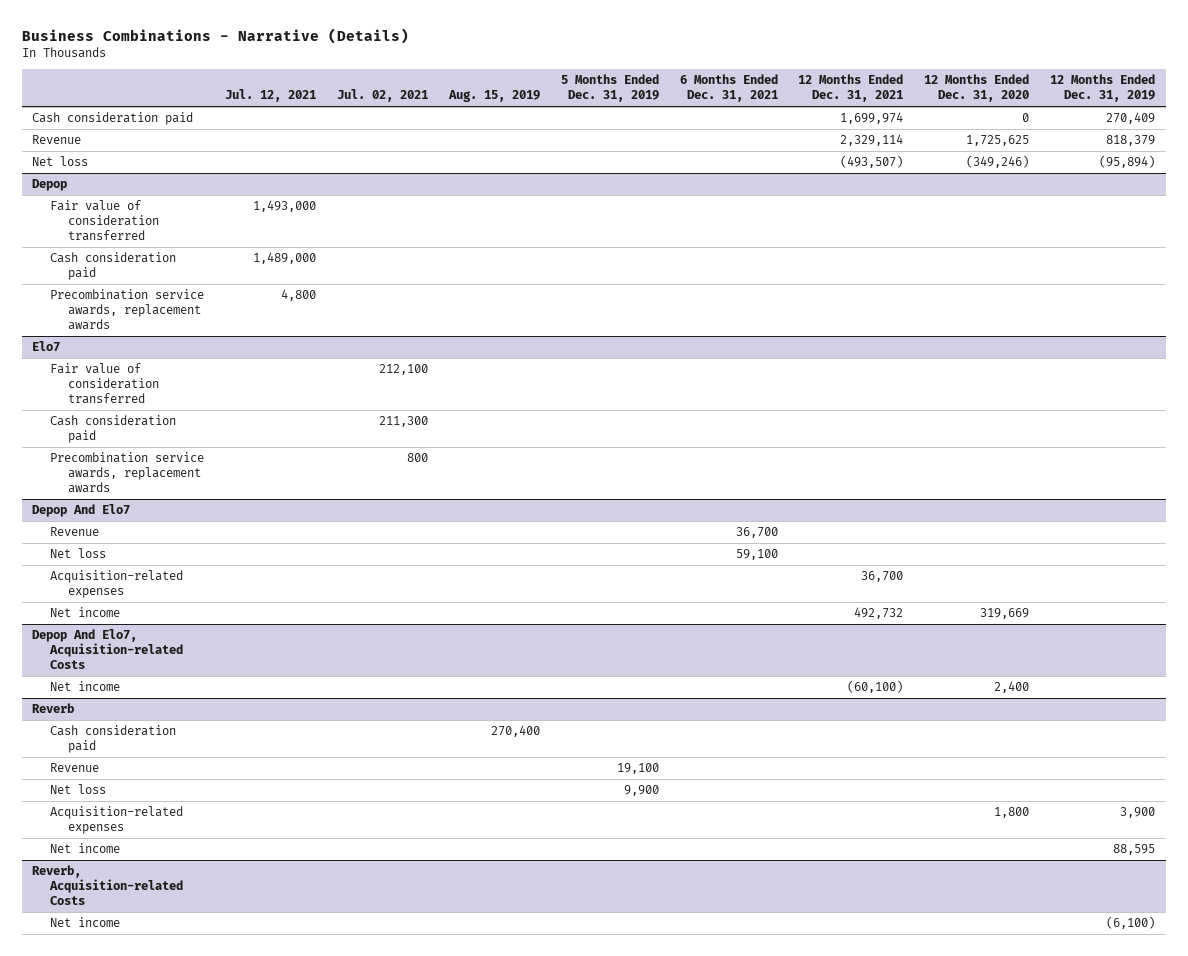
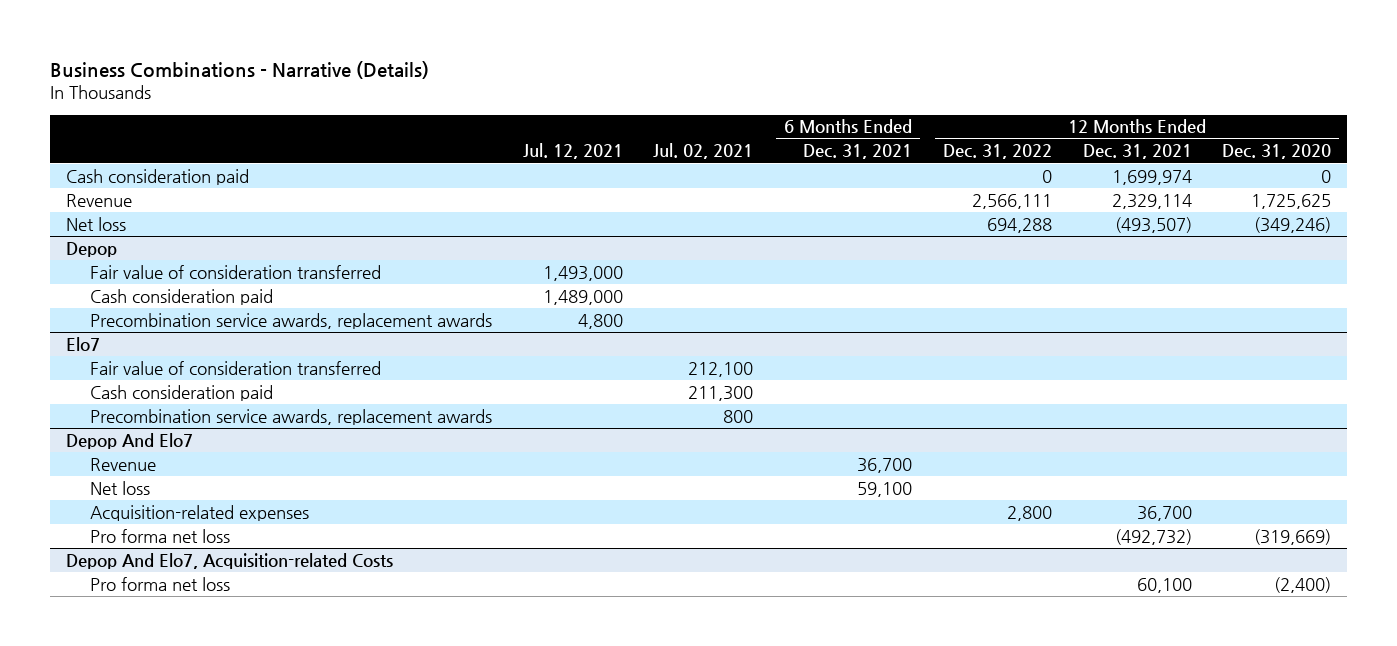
[447,90,540,103] Aug. 15, 2019 -> none
[560,74,659,103] 5 Months Ended Dec. 31, 2019 -> none
[1050,74,1156,103] 12 Months Ended Dec. 31, 2019 -> none
none -> [942,144,1052,160] Dec. 31, 2022
[49,607,120,618] Net income -> [89,528,230,543] Pro forma net loss
[854,607,904,620] 492,732 -> [1114,528,1192,545] (492,732)
[980,608,1030,620] 319,669 -> [1254,528,1332,545] (319,669)
[32,703,75,714] Reverb -> none
[49,725,176,754] Cash consideration paid -> none
[49,763,99,773] Revenue -> none
[49,784,106,795] Net loss -> none
[49,806,183,835] Acquisition-related expenses -> none
[49,843,120,854] Net income -> none
[32,865,183,906] Reverb, Acquisition-related Costs -> none
[49,917,120,928] Net income -> none
[49,681,120,692] Net income -> [89,576,230,591] Pro forma net loss
[847,680,904,694] (60,100) -> [1136,577,1192,593] 60,100
[994,681,1030,694] 2,400 -> [1274,576,1332,593] (2,400)

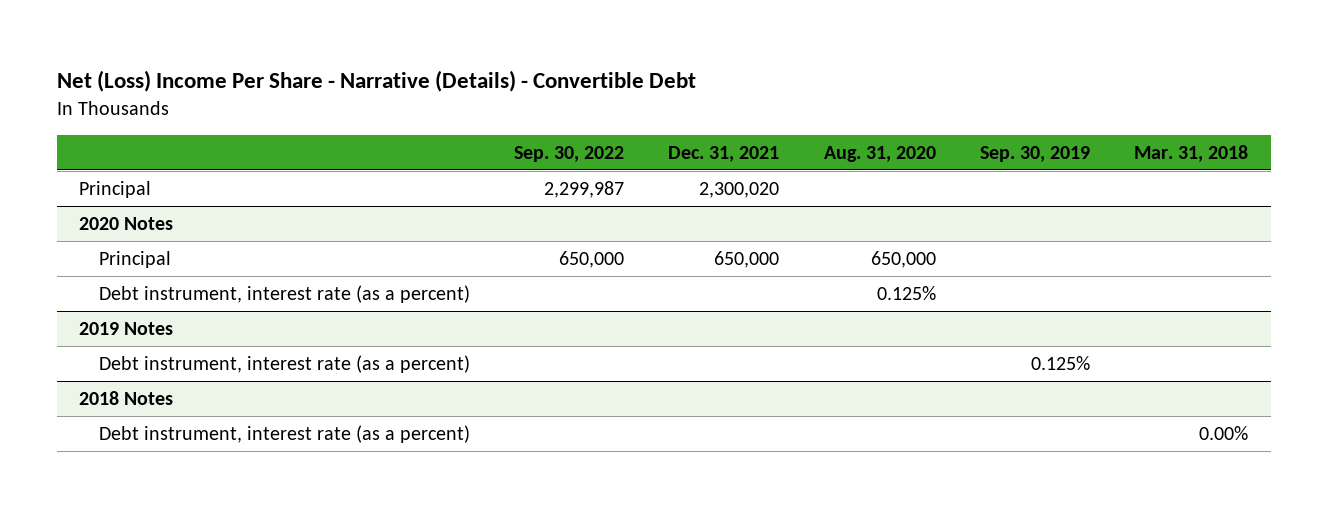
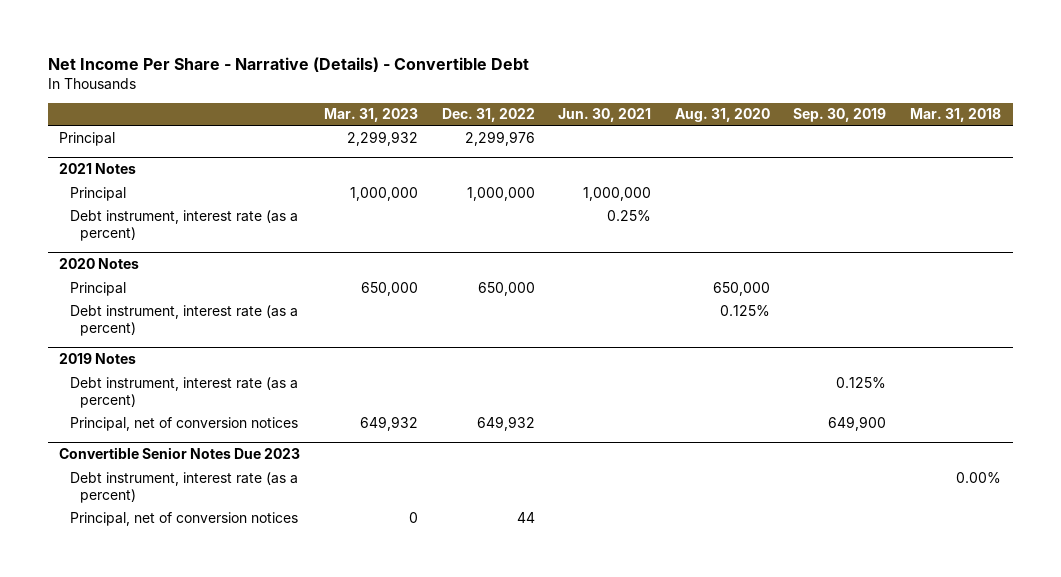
[57,70,697,93] Net (Loss) Income Per Share - Narrative (Details) - Convertible Debt -> [47,56,529,72] Net Income Per Share - Narrative (Details) - Convertible Debt
[514,146,625,163] Sep. 30, 2022 -> none
[668,146,780,163] Dec. 31, 2021 -> none
none -> [324,108,419,123] Mar. 31, 2023
none -> [441,108,535,123] Dec. 31, 2022
none -> [558,108,652,123] Jun. 30, 2021
none -> [59,163,137,175] 2021 Notes
none -> [69,186,126,201] Principal
none -> [69,209,298,242] Debt instrument, interest rate (as a percent)
none -> [69,416,298,431] Principal, net of conversion notices
[79,390,174,405] 2018 Notes -> [59,447,301,460] Convertible Senior Notes Due 2023
none -> [69,511,298,526] Principal, net of conversion notices

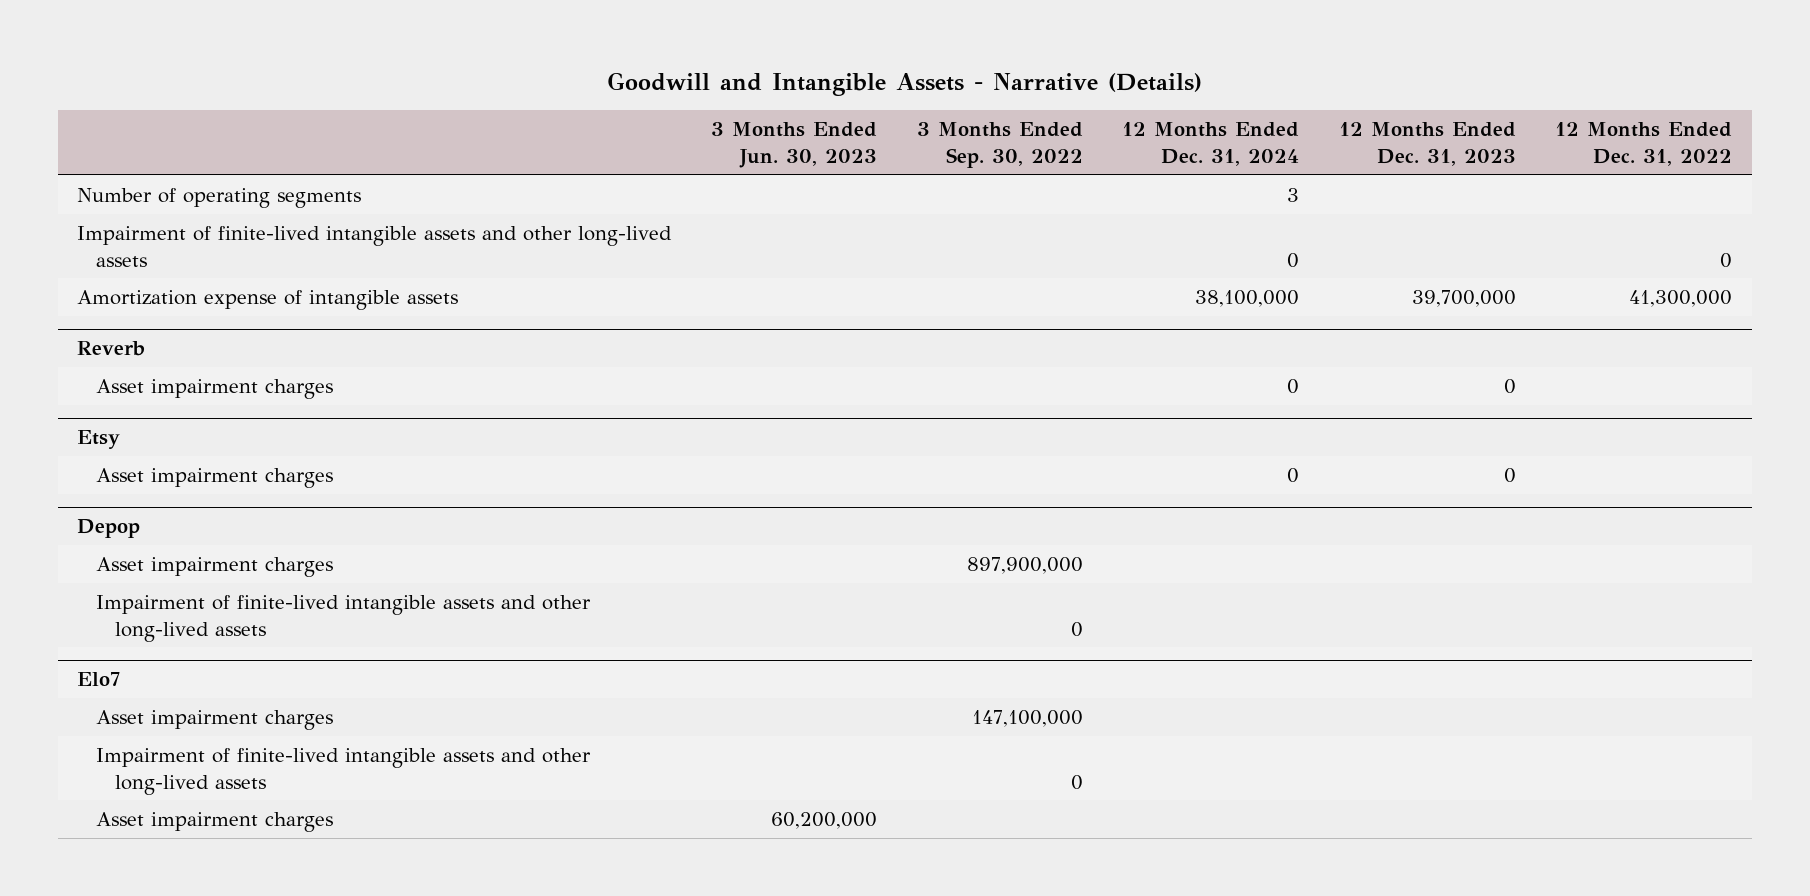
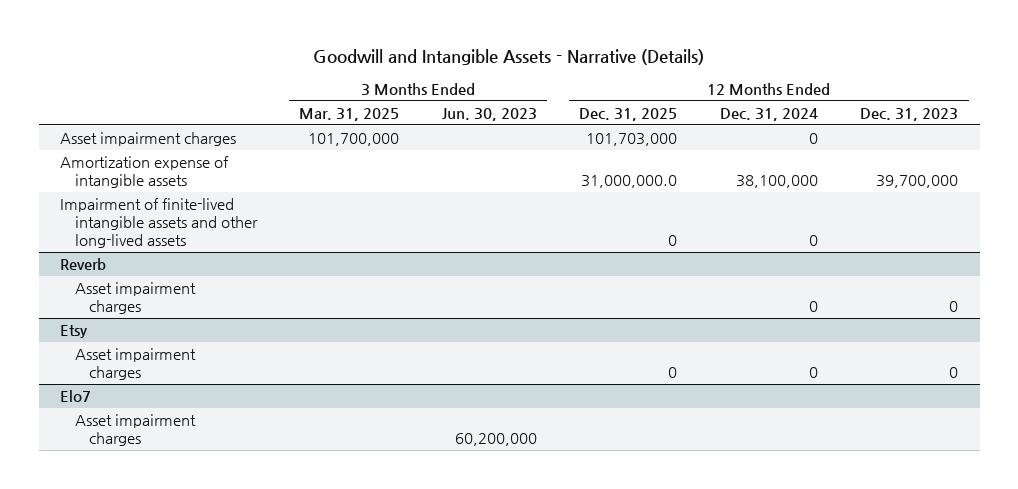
[916,122,1083,168] 3 Months Ended Sep. 30, 2022 -> none
[1555,122,1733,166] 12 Months Ended Dec. 31, 2022 -> none
none -> [299,107,400,121] Mar. 31, 2025
none -> [579,107,678,121] Dec. 31, 2025
[77,188,362,209] Number of operating segments -> none
none -> [59,132,236,147] Asset impairment charges
[77,226,673,267] Impairment of finite-lived intangible assets and other long-lived assets -> [59,198,258,249] Impairment of finite-lived intangible assets and other long-lived assets
[77,519,141,539] Depop -> none
[96,557,334,578] Asset impairment charges -> none
[96,595,592,642] Impairment of finite-lived intangible assets and other long-lived assets -> none
[96,710,334,731] Asset impairment charges -> none
[96,748,592,795] Impairment of finite-lived intangible assets and other long-lived assets -> none

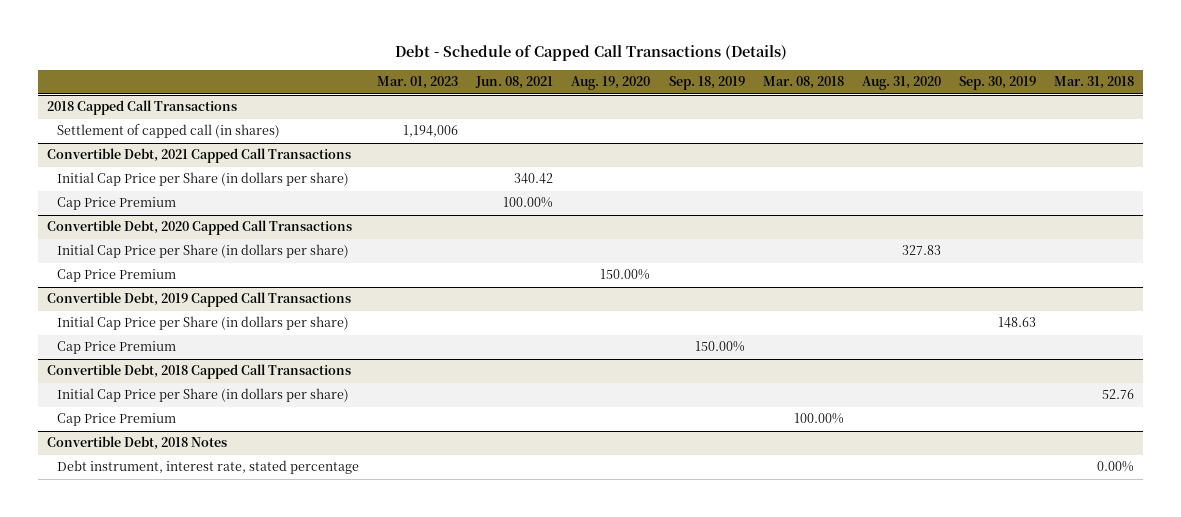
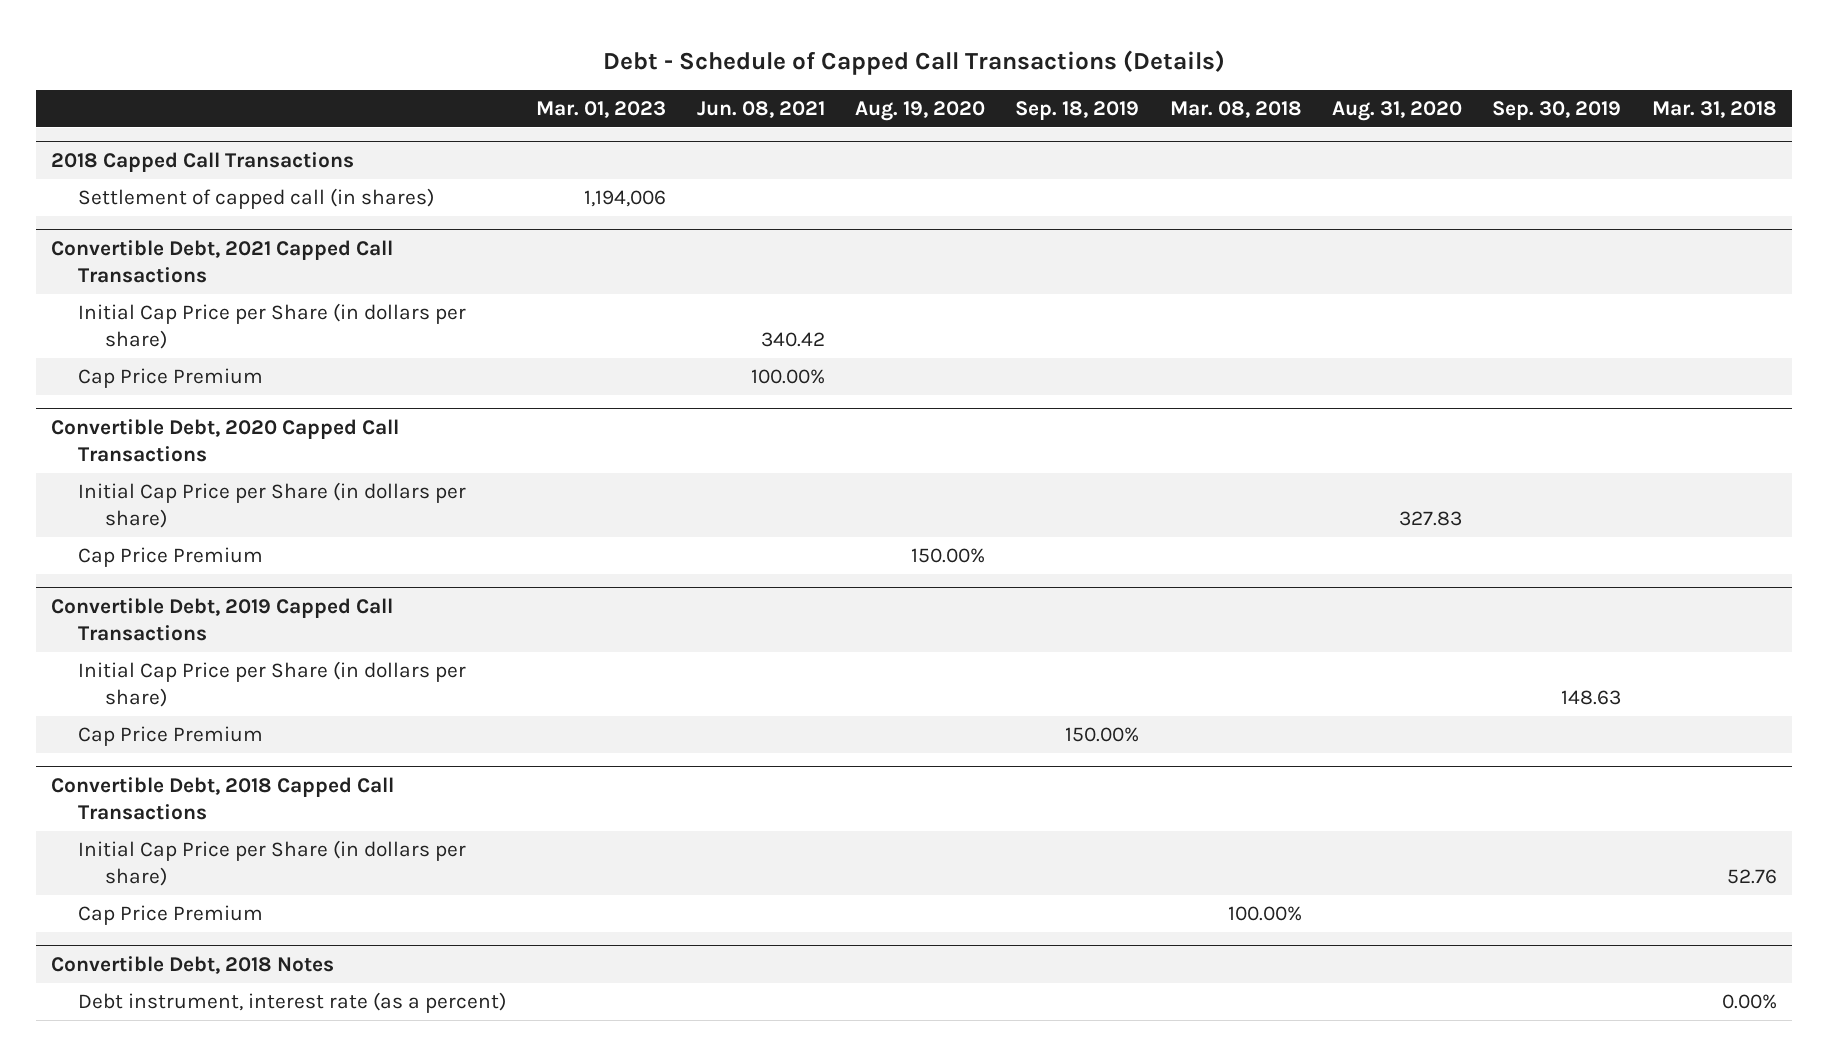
[56,460,359,475] Debt instrument, interest rate, stated percentage -> [78,992,507,1014] Debt instrument, interest rate (as a percent)

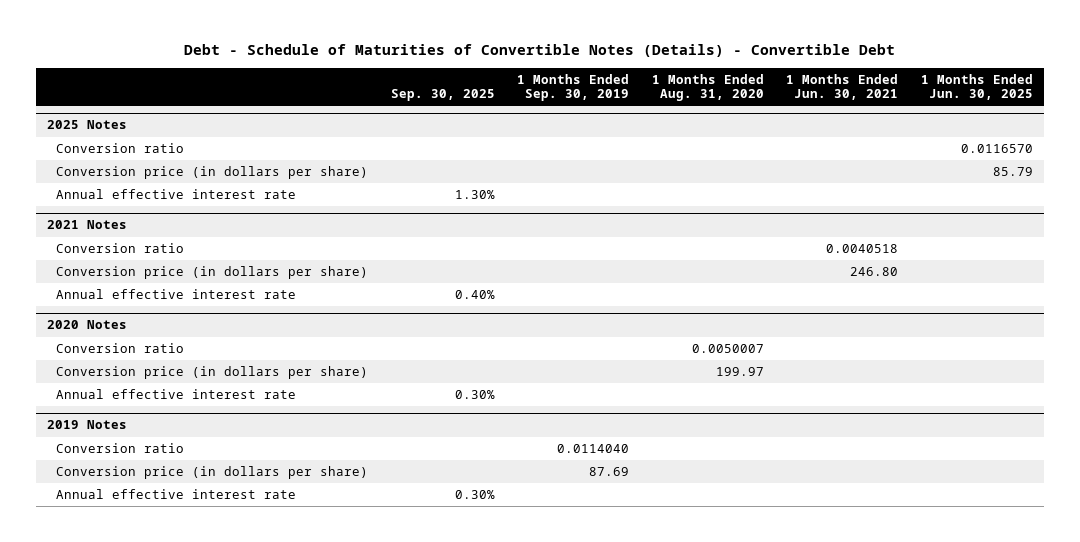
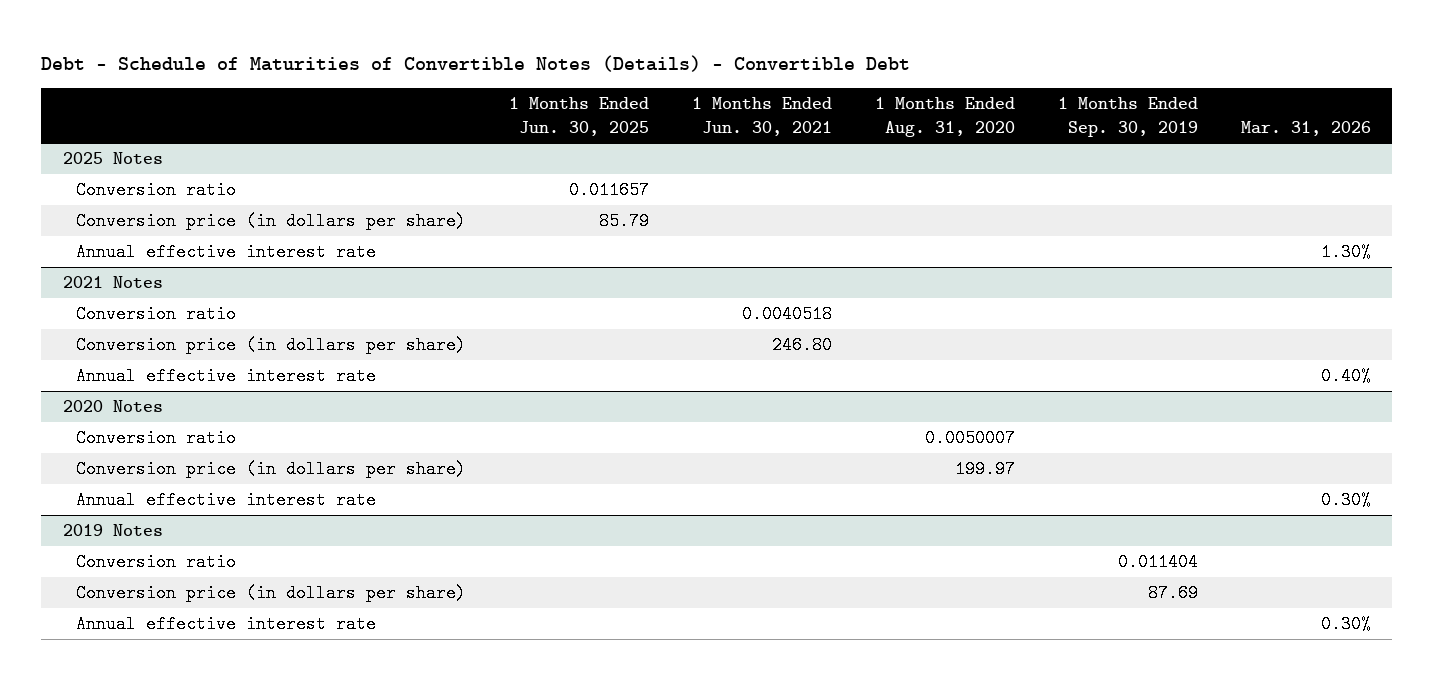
[390,89,495,102] Sep. 30, 2025 -> none
none -> [1240,120,1371,136] Mar. 31, 2026
[960,144,1033,154] 0.0116570 -> [568,181,649,200] 0.011657
[557,444,630,454] 0.0114040 -> [1117,553,1198,572] 0.011404

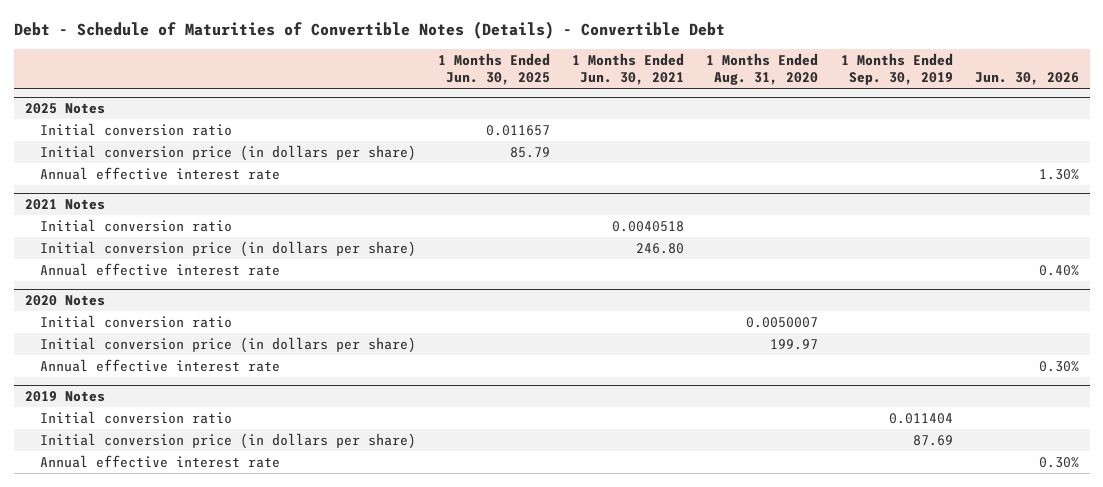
[1240,120,1371,136] Mar. 31, 2026 -> none
none -> [974,71,1079,85] Jun. 30, 2026
[75,181,236,200] Conversion ratio -> [39,122,232,136] Initial conversion ratio
[75,212,466,231] Conversion price (in dollars per share) -> [39,144,416,161] Initial conversion price (in dollars per share)
[75,305,236,324] Conversion ratio -> [39,218,232,232] Initial conversion ratio
[75,336,466,355] Conversion price (in dollars per share) -> [39,240,416,257] Initial conversion price (in dollars per share)
[75,429,236,448] Conversion ratio -> [39,314,232,328] Initial conversion ratio
[75,460,466,479] Conversion price (in dollars per share) -> [39,336,416,353] Initial conversion price (in dollars per share)
[75,553,236,572] Conversion ratio -> [39,410,232,424] Initial conversion ratio
[75,584,466,603] Conversion price (in dollars per share) -> [39,432,416,449] Initial conversion price (in dollars per share)

